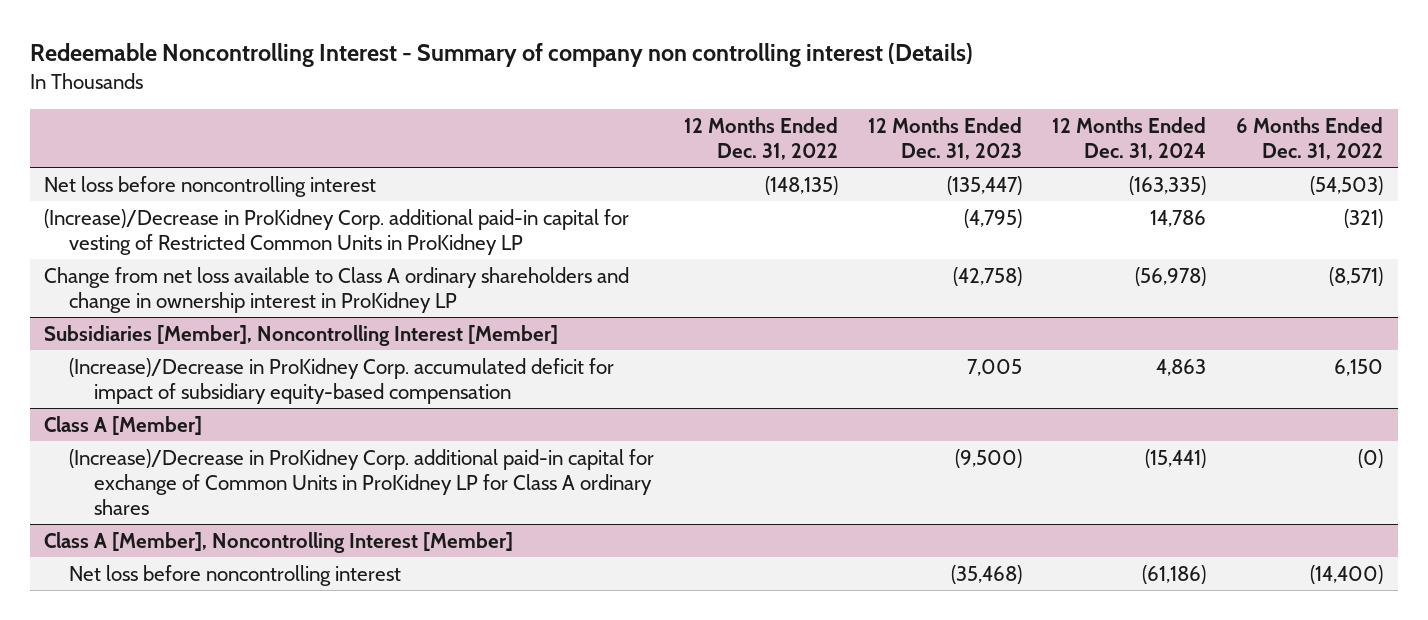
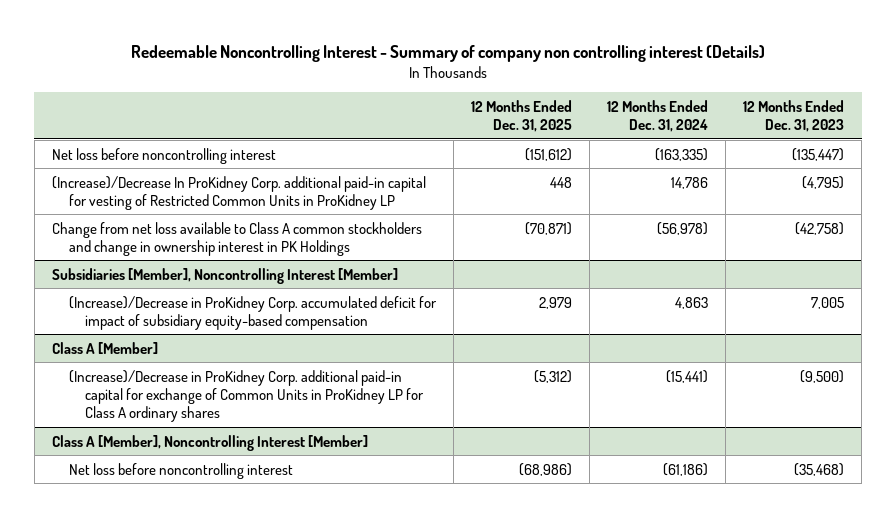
[684,116,839,160] 12 Months Ended Dec. 31, 2022 -> none
[1236,116,1384,160] 6 Months Ended Dec. 31, 2022 -> none
none -> [470,99,572,133] 12 Months Ended Dec. 31, 2025
[44,208,630,255] (Increase)/Decrease in ProKidney Corp. additional paid-in capital for vesting of Restricted Common Units in ProKidney LP -> [52,175,427,210] (Increase)/Decrease In ProKidney Corp. additional paid-in capital for vesting of Restricted Common Units in ProKidney LP
[44,266,630,313] Change from net loss available to Class A ordinary shareholders and change in ownership interest in ProKidney LP -> [52,221,423,256] Change from net loss available to Class A common stockholders and change in ownership interest in PK Holdings

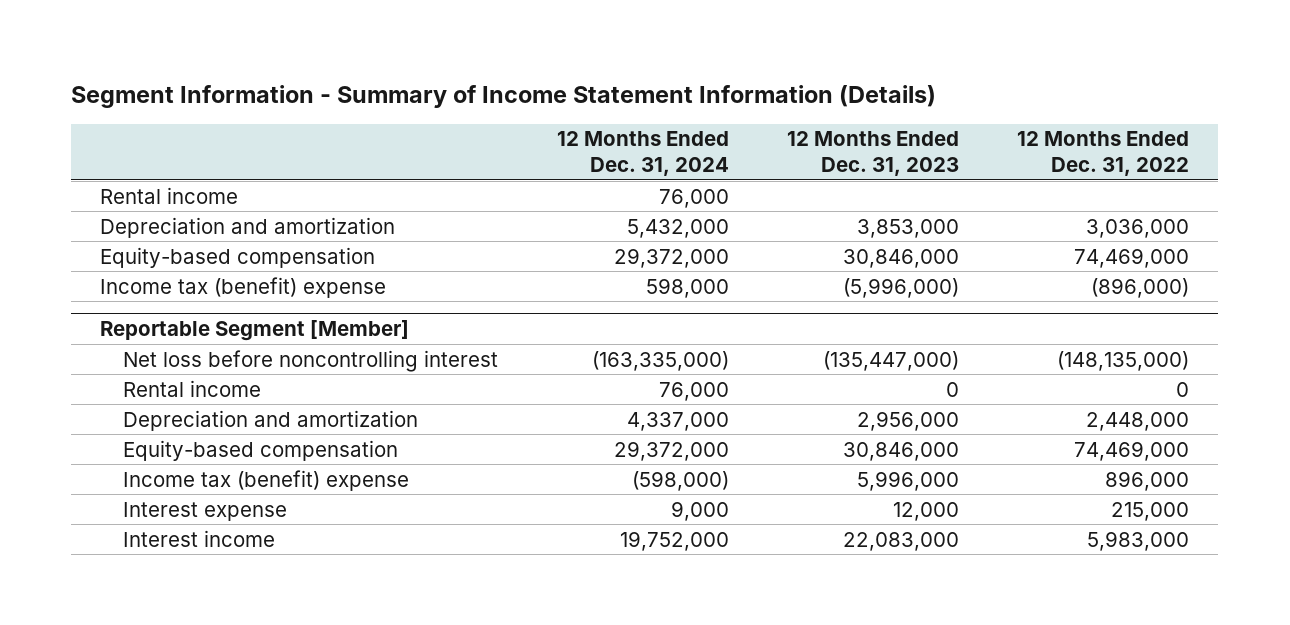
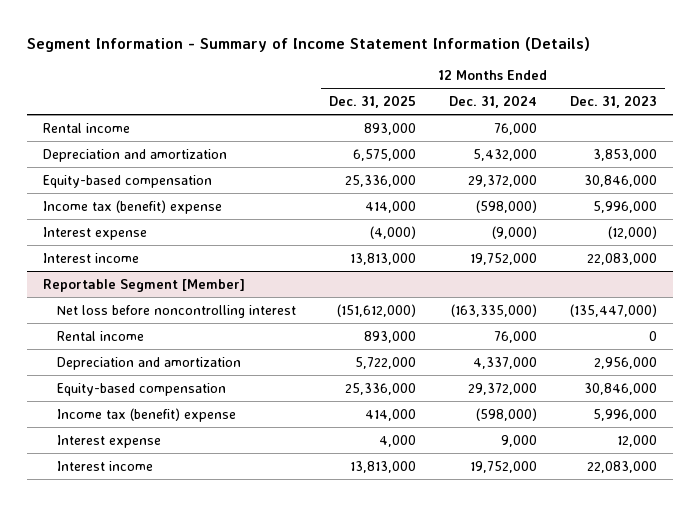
[1017,131,1190,176] 12 Months Ended Dec. 31, 2022 -> none
none -> [329,94,417,108] Dec. 31, 2025
[645,277,729,298] 598,000 -> [475,199,537,213] (598,000)
[842,277,959,298] (5,996,000) -> [592,200,657,213] 5,996,000
none -> [43,226,148,240] Interest expense
none -> [43,252,140,263] Interest income

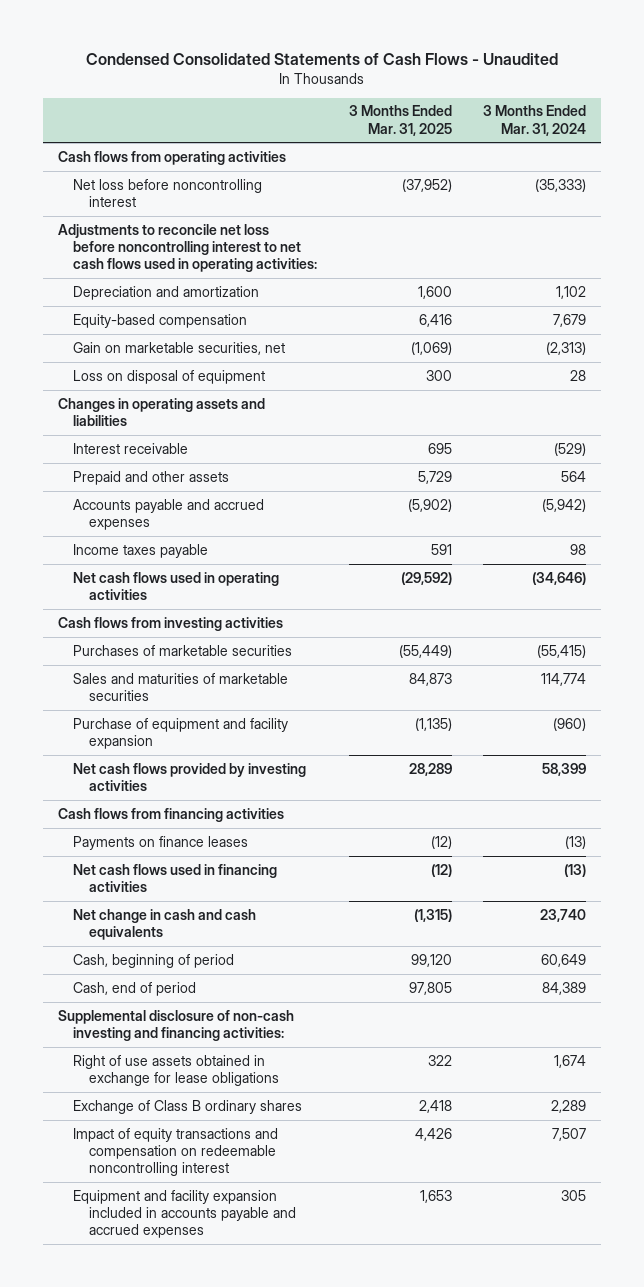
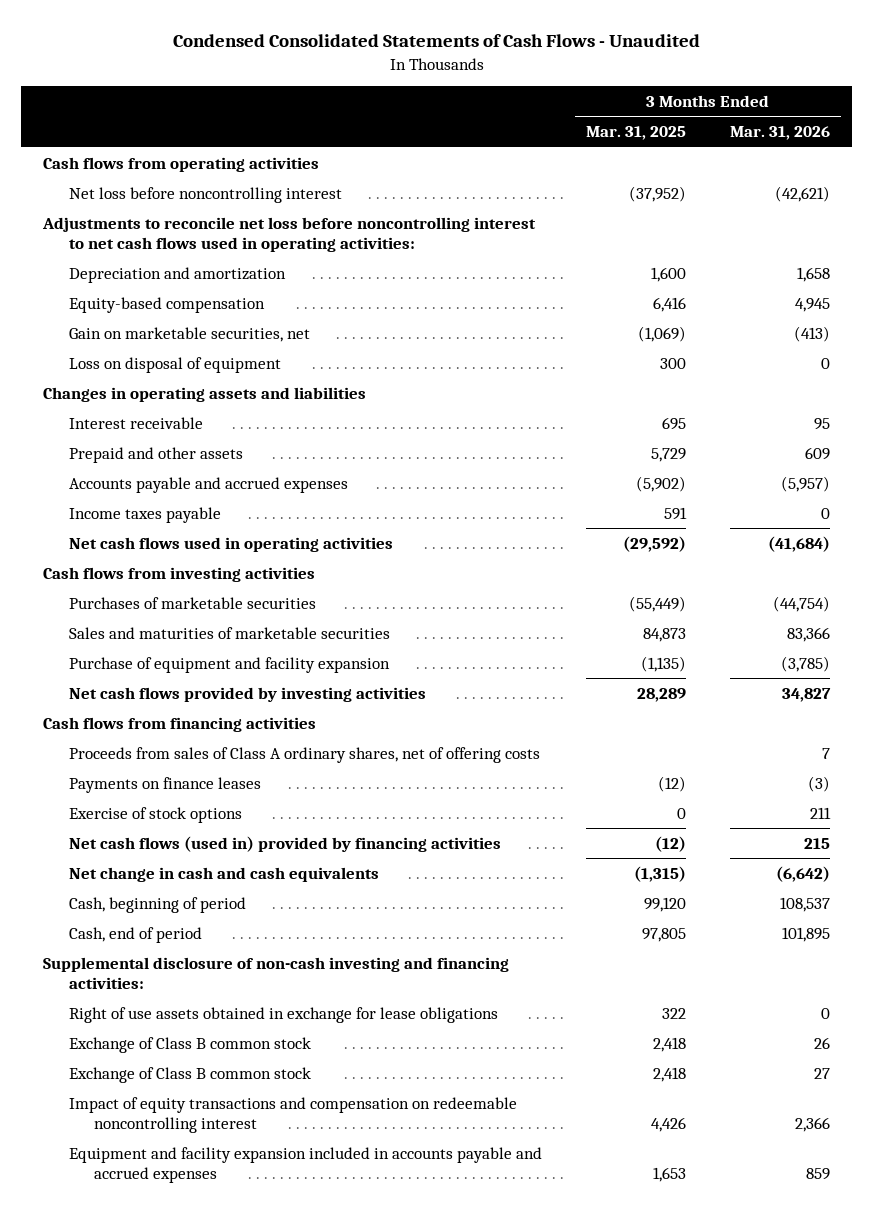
[482,105,586,136] 3 Months Ended Mar. 31, 2024 -> none
none -> [729,126,830,141] Mar. 31, 2026
none -> [68,746,540,763] Proceeds from sales of Class A ordinary shares, net of offering costs
none -> [68,806,242,823] Exercise of stock options
[73,863,278,893] Net cash flows used in financing activities -> [68,835,501,852] Net cash flows (used in) provided by financing activities
[73,1099,303,1114] Exchange of Class B ordinary shares -> [68,1036,311,1053] Exchange of Class B common stock
none -> [68,1066,311,1083] Exchange of Class B common stock

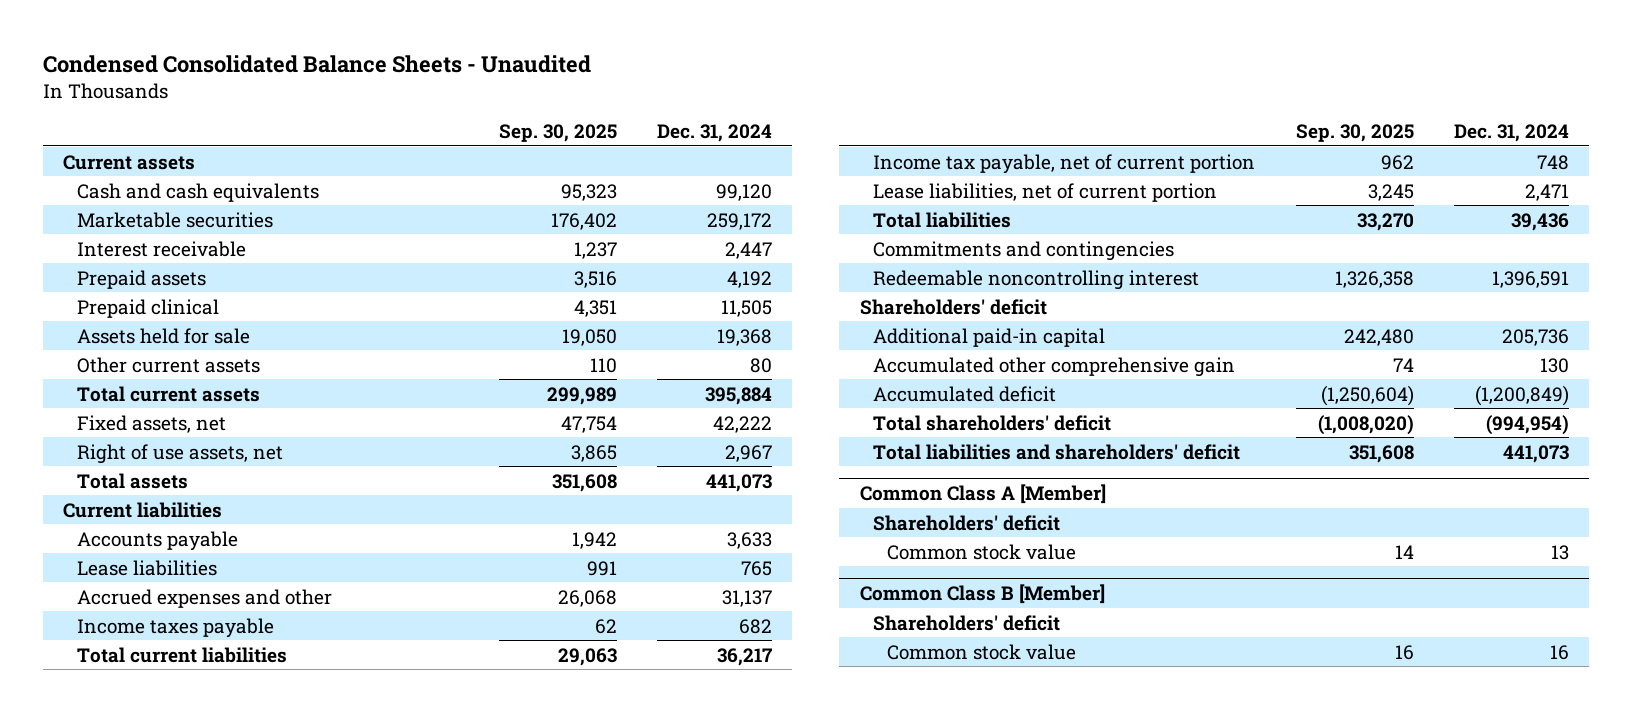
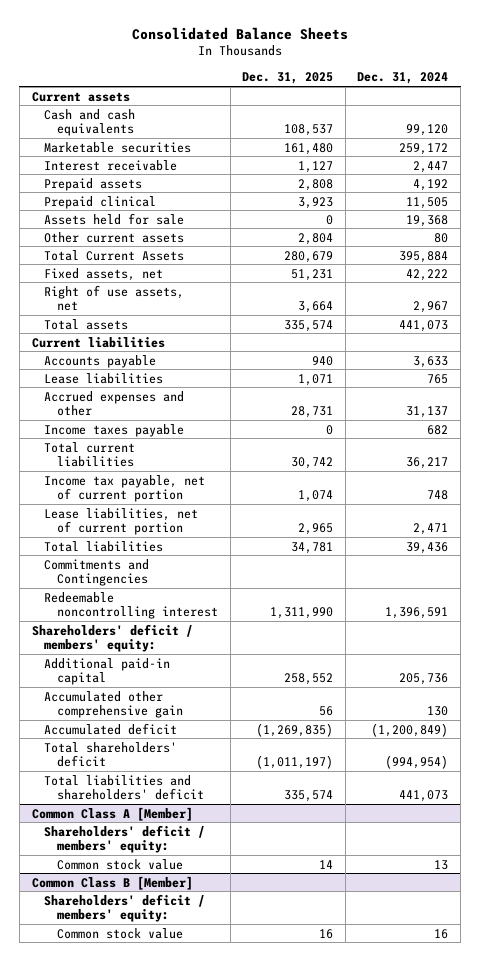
[42,55,591,74] Condensed Consolidated Balance Sheets - Unaudited -> [131,26,348,40] Consolidated Balance Sheets
[498,124,617,143] Sep. 30, 2025 -> none
none -> [242,72,334,85] Dec. 31, 2025
[76,385,260,402] Total current assets -> [44,249,185,261] Total Current Assets
[873,240,1175,261] Commitments and contingencies -> [44,558,150,587] Commitments and Contingencies
[859,298,1047,315] Shareholders' deficit -> [31,623,193,653] Shareholders' deficit / members' equity:
[873,514,1061,531] Shareholders' deficit -> [44,824,206,854] Shareholders' deficit / members' equity:
[873,614,1061,631] Shareholders' deficit -> [44,893,206,923] Shareholders' deficit / members' equity:

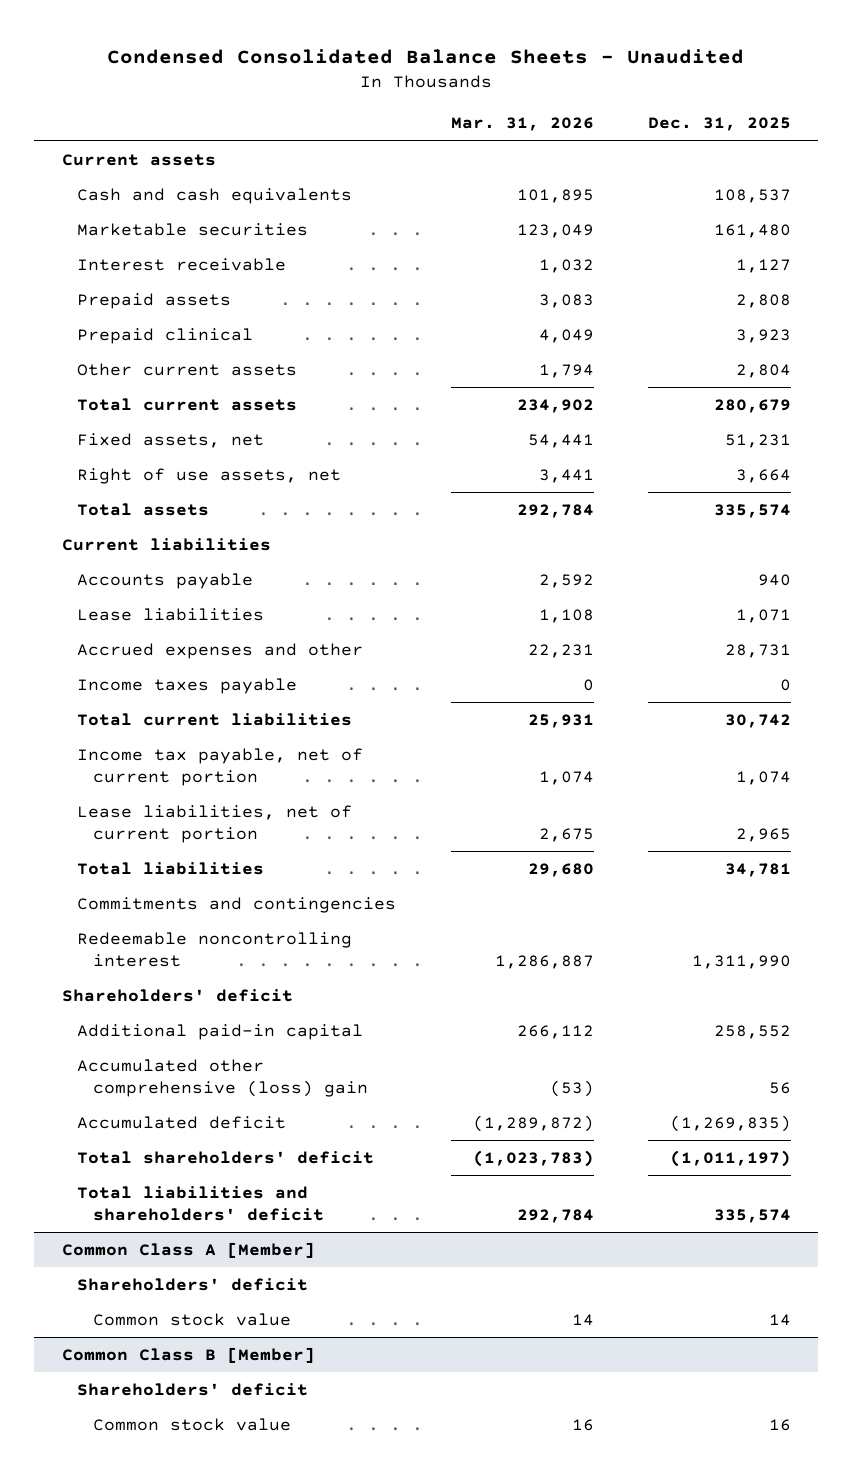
[131,26,348,40] Consolidated Balance Sheets -> [107,48,745,64] Condensed Consolidated Balance Sheets - Unaudited
[357,72,449,85] Dec. 31, 2024 -> none
none -> [450,117,594,132] Mar. 31, 2026
[44,212,185,225] Assets held for sale -> none
[44,249,185,261] Total Current Assets -> [77,398,298,412] Total current assets
[44,558,150,587] Commitments and Contingencies -> [77,897,397,914] Commitments and contingencies
[31,623,193,653] Shareholders' deficit / members' equity: -> [61,989,293,1003] Shareholders' deficit
[44,690,184,719] Accumulated other comprehensive gain -> [77,1059,368,1098] Accumulated other comprehensive (loss) gain
[44,824,206,854] Shareholders' deficit / members' equity: -> [77,1278,309,1292] Shareholders' deficit
[44,893,206,923] Shareholders' deficit / members' equity: -> [77,1383,309,1397] Shareholders' deficit

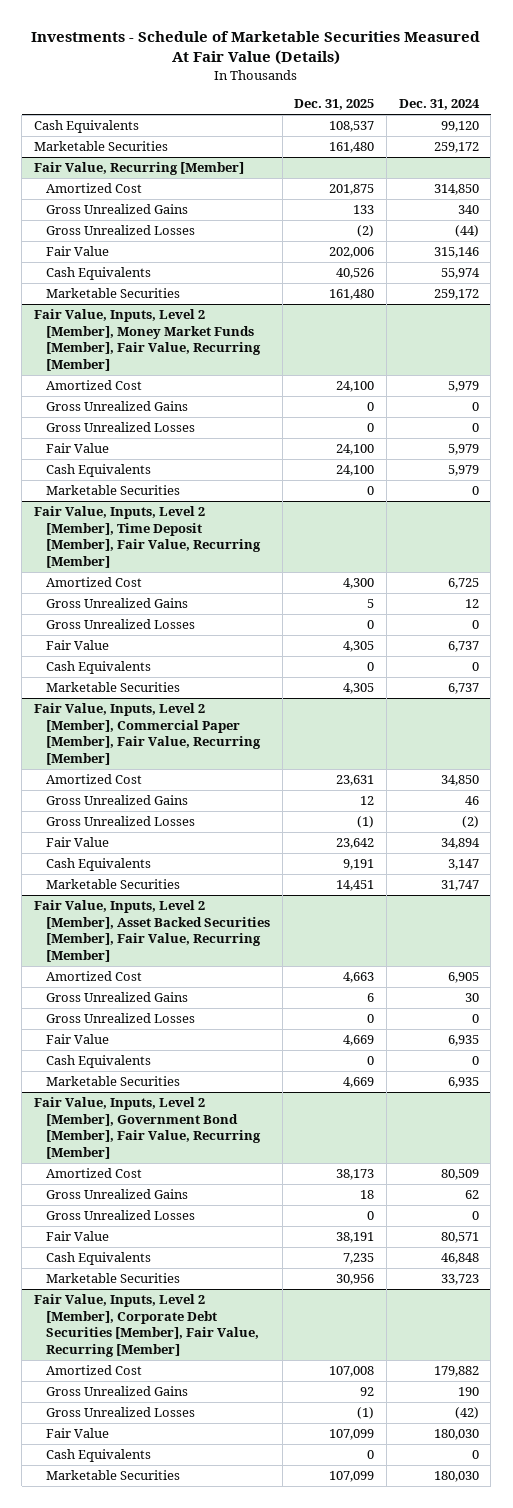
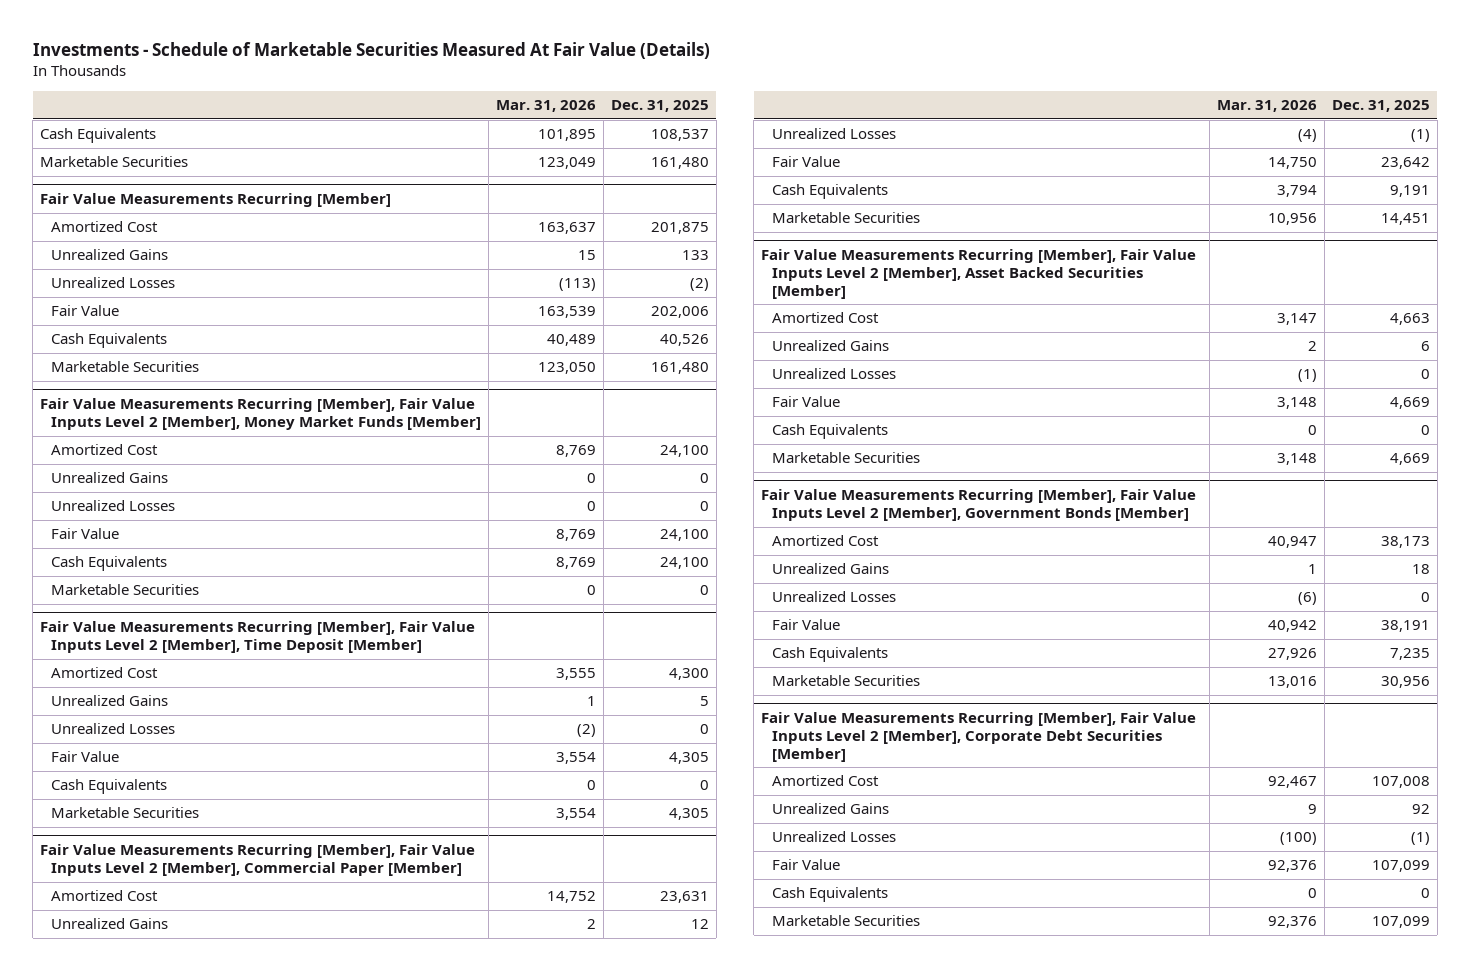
[398,99,480,111] Dec. 31, 2024 -> none
none -> [496,100,597,113] Mar. 31, 2026
[34,162,245,176] Fair Value, Recurring [Member] -> [40,193,392,208] Fair Value Measurements Recurring [Member]
[45,204,188,215] Gross Unrealized Gains -> [51,249,169,261] Unrealized Gains
[45,225,195,236] Gross Unrealized Losses -> [51,277,176,289] Unrealized Losses
[34,309,261,371] Fair Value, Inputs, Level 2 [Member], Money Market Funds [Member], Fair Value, Recurring [Member] -> [40,398,482,430] Fair Value Measurements Recurring [Member], Fair Value Inputs Level 2 [Member], Money Market Funds [Member]
[45,401,188,412] Gross Unrealized Gains -> [51,472,169,484] Unrealized Gains
[45,422,195,433] Gross Unrealized Losses -> [51,500,176,512] Unrealized Losses
[34,506,261,568] Fair Value, Inputs, Level 2 [Member], Time Deposit [Member], Fair Value, Recurring [Member] -> [40,621,476,653] Fair Value Measurements Recurring [Member], Fair Value Inputs Level 2 [Member], Time Deposit [Member]
[45,598,188,609] Gross Unrealized Gains -> [51,695,169,707] Unrealized Gains
[45,619,195,630] Gross Unrealized Losses -> [51,723,176,735] Unrealized Losses
[34,703,261,765] Fair Value, Inputs, Level 2 [Member], Commercial Paper [Member], Fair Value, Recurring [Member] -> [40,844,476,876] Fair Value Measurements Recurring [Member], Fair Value Inputs Level 2 [Member], Commercial Paper [Member]
[45,795,188,806] Gross Unrealized Gains -> [51,918,169,930] Unrealized Gains
[45,816,195,827] Gross Unrealized Losses -> [772,128,897,140] Unrealized Losses
[34,900,270,962] Fair Value, Inputs, Level 2 [Member], Asset Backed Securities [Member], Fair Value, Recurring [Member] -> [761,249,1197,299] Fair Value Measurements Recurring [Member], Fair Value Inputs Level 2 [Member], Asset Backed Securities [Member]
[45,992,188,1003] Gross Unrealized Gains -> [772,340,890,352] Unrealized Gains
[45,1013,195,1024] Gross Unrealized Losses -> [772,368,897,380] Unrealized Losses
[34,1097,261,1159] Fair Value, Inputs, Level 2 [Member], Government Bond [Member], Fair Value, Recurring [Member] -> [761,489,1197,521] Fair Value Measurements Recurring [Member], Fair Value Inputs Level 2 [Member], Government Bonds [Member]
[45,1189,188,1200] Gross Unrealized Gains -> [772,563,890,575] Unrealized Gains
[45,1210,195,1221] Gross Unrealized Losses -> [772,591,897,603] Unrealized Losses
[34,1294,259,1357] Fair Value, Inputs, Level 2 [Member], Corporate Debt Securities [Member], Fair Value, Recurring [Member] -> [761,712,1197,762] Fair Value Measurements Recurring [Member], Fair Value Inputs Level 2 [Member], Corporate Debt Securities [Member]
[45,1386,188,1397] Gross Unrealized Gains -> [772,803,890,815] Unrealized Gains
[45,1407,195,1418] Gross Unrealized Losses -> [772,831,897,843] Unrealized Losses

